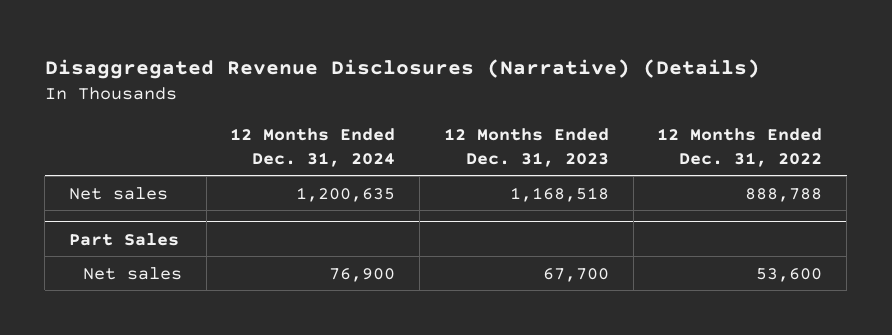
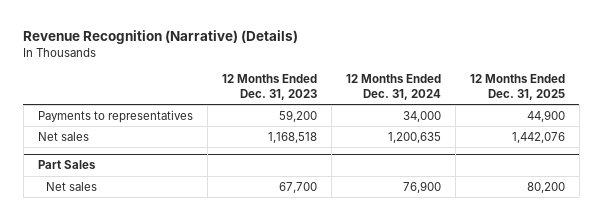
[44,58,760,79] Disaggregated Revenue Disclosures (Narrative) (Details) -> [23,30,299,45] Revenue Recognition (Narrative) (Details)
[657,127,823,167] 12 Months Ended Dec. 31, 2022 -> none
none -> [469,74,565,100] 12 Months Ended Dec. 31, 2025
none -> [37,109,193,123] Payments to representatives

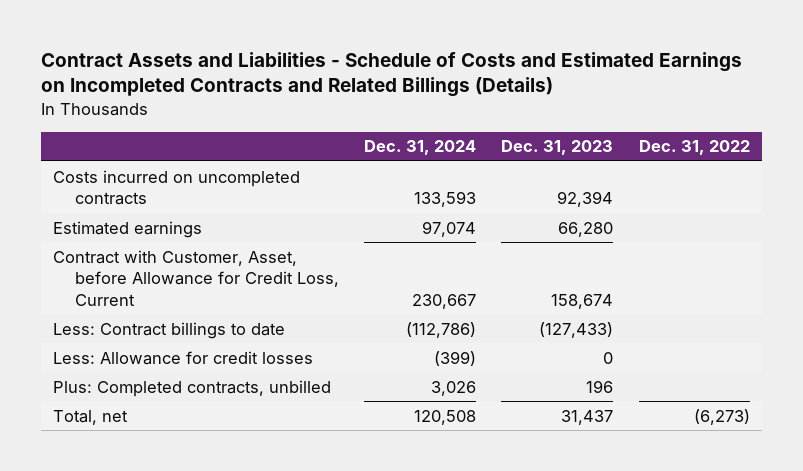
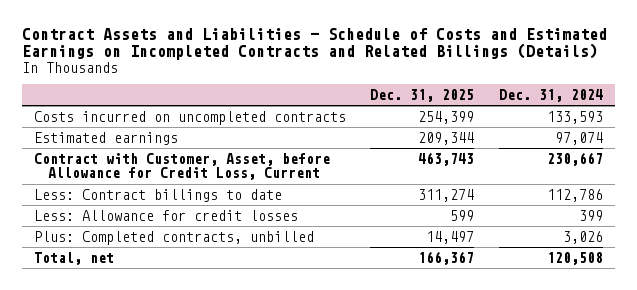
[501,140,614,156] Dec. 31, 2023 -> none
[638,140,750,156] Dec. 31, 2022 -> none
none -> [370,89,475,103] Dec. 31, 2025
[405,321,476,338] (112,786) -> [546,188,603,202] 112,786
[433,350,476,366] (399) -> [578,209,603,221] 399

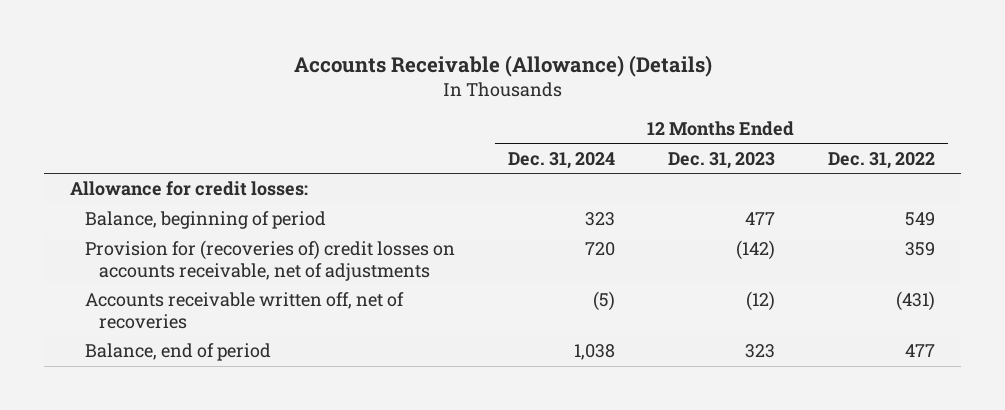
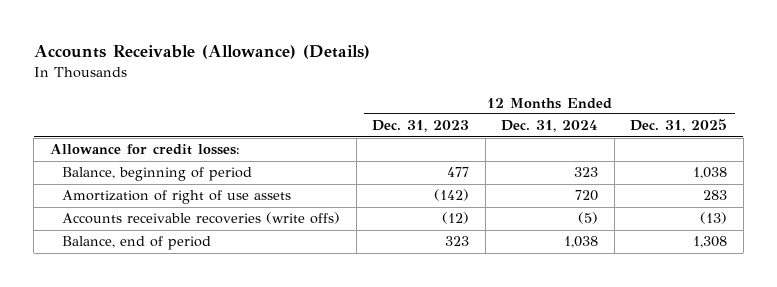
[827,151,935,169] Dec. 31, 2022 -> none
none -> [630,119,728,133] Dec. 31, 2025
[84,240,455,282] Provision for (recoveries of) credit losses on accounts receivable, net of adjustments -> [62,190,292,205] Amortization of right of use assets
[84,292,404,330] Accounts receivable written off, net of recoveries -> [62,212,341,225] Accounts receivable recoveries (write offs)

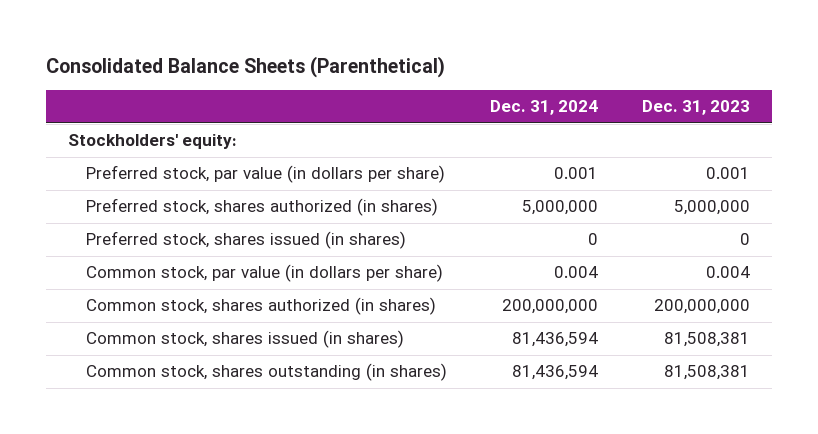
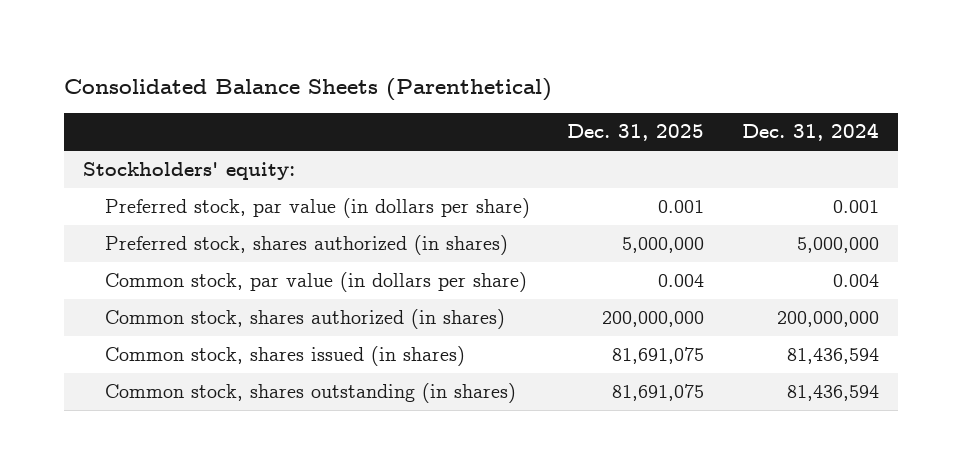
[641,100,750,116] Dec. 31, 2023 -> none
none -> [567,124,705,142] Dec. 31, 2025
[85,231,406,250] Preferred stock, shares issued (in shares) -> none

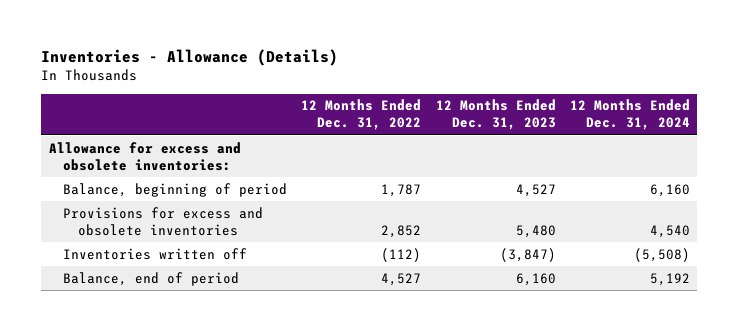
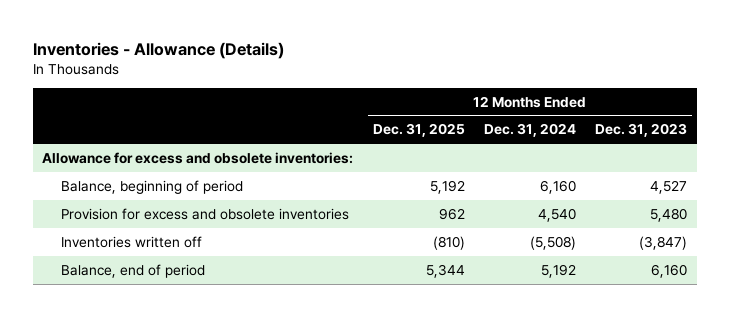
[301,99,422,131] 12 Months Ended Dec. 31, 2022 -> none
none -> [372,123,465,138] Dec. 31, 2025
[63,206,264,236] Provisions for excess and obsolete inventories -> [61,207,350,220] Provision for excess and obsolete inventories

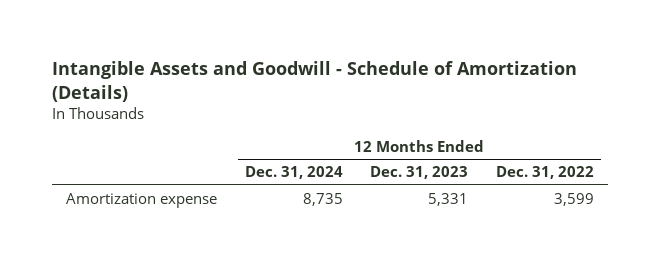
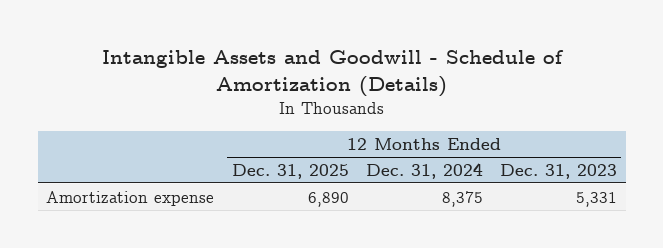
[495,166,594,180] Dec. 31, 2022 -> none
none -> [231,163,349,179] Dec. 31, 2025
[302,192,343,206] 8,735 -> [441,190,483,207] 8,375

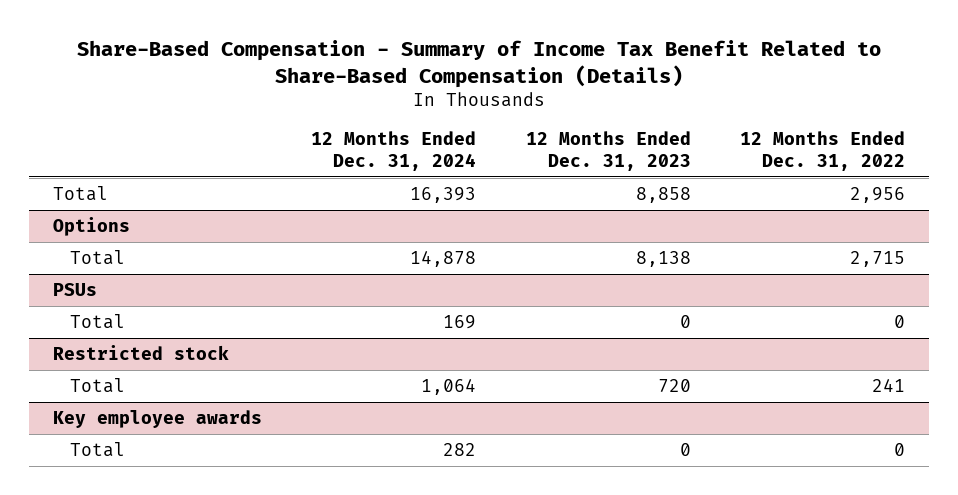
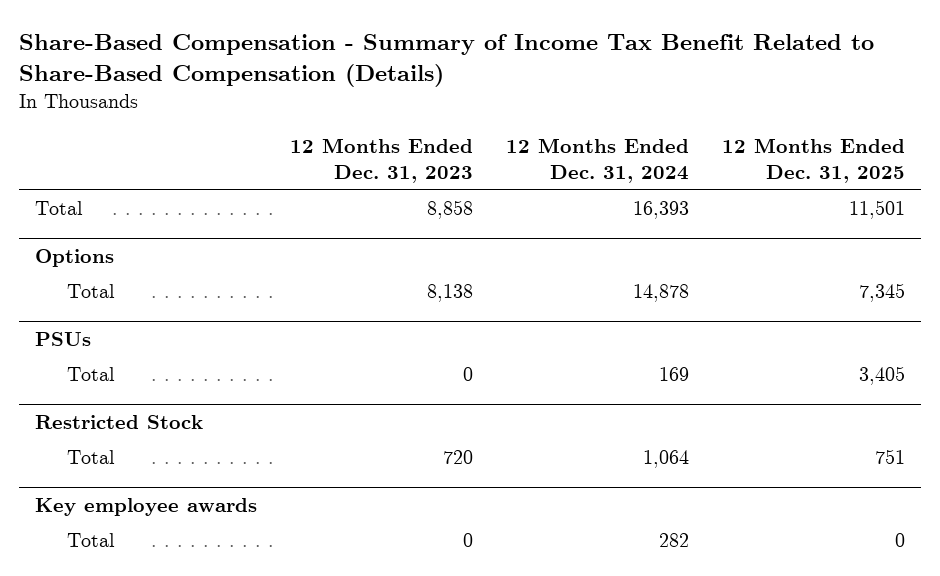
[739,131,905,171] 12 Months Ended Dec. 31, 2022 -> none
none -> [721,137,905,183] 12 Months Ended Dec. 31, 2025
[53,345,230,361] Restricted stock -> [35,414,204,429] Restricted Stock

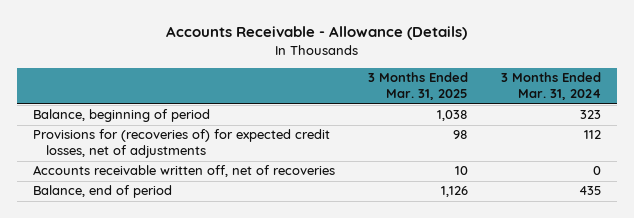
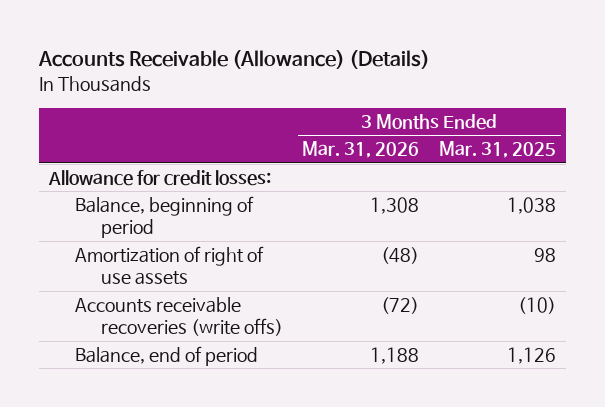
[166,26,468,41] Accounts Receivable - Allowance (Details) -> [38,50,431,70] Accounts Receivable (Allowance) (Details)
[500,72,601,101] 3 Months Ended Mar. 31, 2024 -> none
none -> [302,141,420,159] Mar. 31, 2026
none -> [47,170,271,187] Allowance for credit losses:
[33,129,331,159] Provisions for (recoveries of) for expected credit losses, net of adjustments -> none
none -> [75,246,265,286] Amortization of right of use assets
[33,165,336,178] Accounts receivable written off, net of recoveries -> [75,297,284,337] Accounts receivable recoveries (write offs)
[455,166,469,176] 10 -> [517,297,556,315] (10)

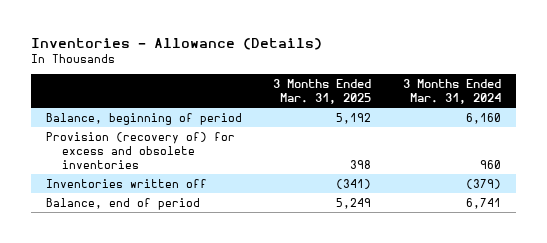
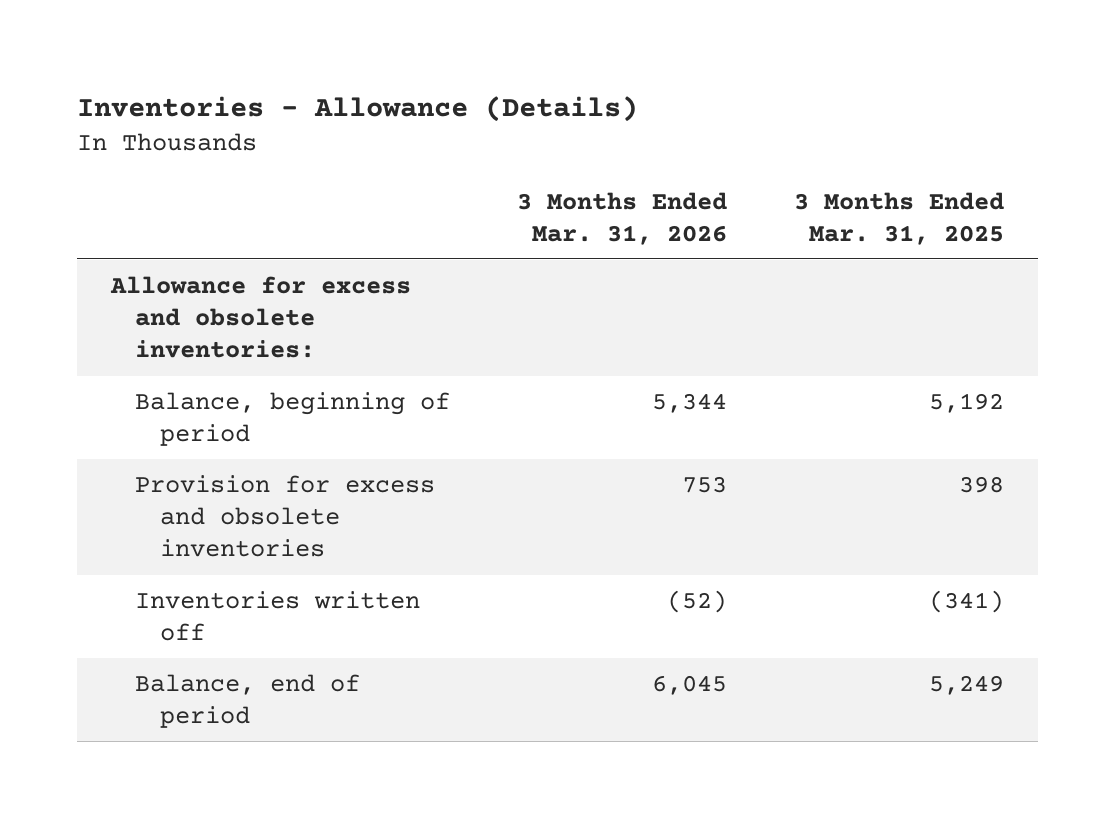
[402,79,501,104] 3 Months Ended Mar. 31, 2024 -> none
none -> [517,191,728,245] 3 Months Ended Mar. 31, 2026
none -> [109,275,411,359] Allowance for excess and obsolete inventories:
[46,131,236,169] Provision (recovery of) for excess and obsolete inventories -> [135,474,436,558] Provision for excess and obsolete inventories

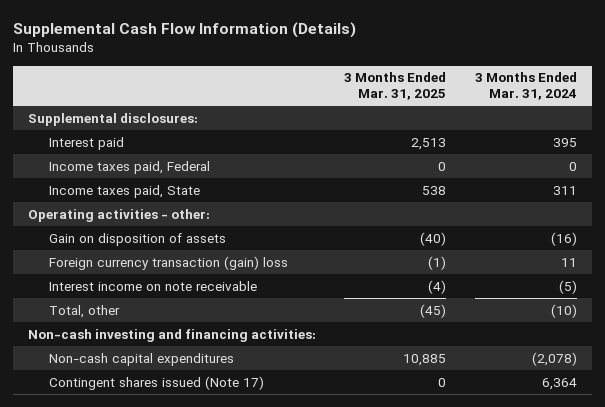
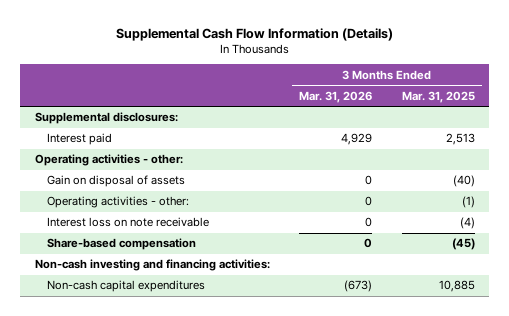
[475,72,578,101] 3 Months Ended Mar. 31, 2024 -> none
none -> [299,90,373,103] Mar. 31, 2026
[48,160,210,174] Income taxes paid, Federal -> none
[48,184,200,198] Income taxes paid, State -> none
[48,232,226,246] Gain on disposition of assets -> [46,175,185,188] Gain on disposal of assets
[48,255,288,270] Foreign currency transaction (gain) loss -> [46,196,189,209] Operating activities - other:
[48,280,257,291] Interest income on note receivable -> [46,217,209,228] Interest loss on note receivable
[48,304,120,318] Total, other -> [46,238,196,251] Share-based compensation
[48,375,264,390] Contingent shares issued (Note 17) -> none

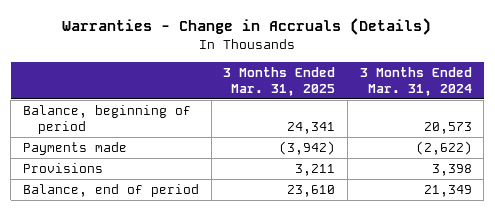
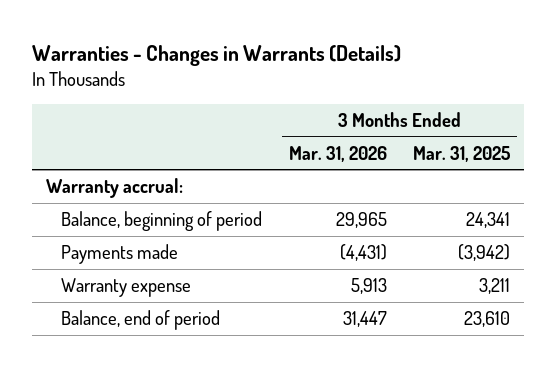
[62,18,432,36] Warranties - Change in Accruals (Details) -> [32,44,402,66] Warranties - Changes in Warrants (Details)
[359,67,472,97] 3 Months Ended Mar. 31, 2024 -> none
none -> [288,145,387,162] Mar. 31, 2026
none -> [45,178,183,199] Warranty accrual:
[23,163,104,174] Provisions -> [61,278,192,298] Warranty expense

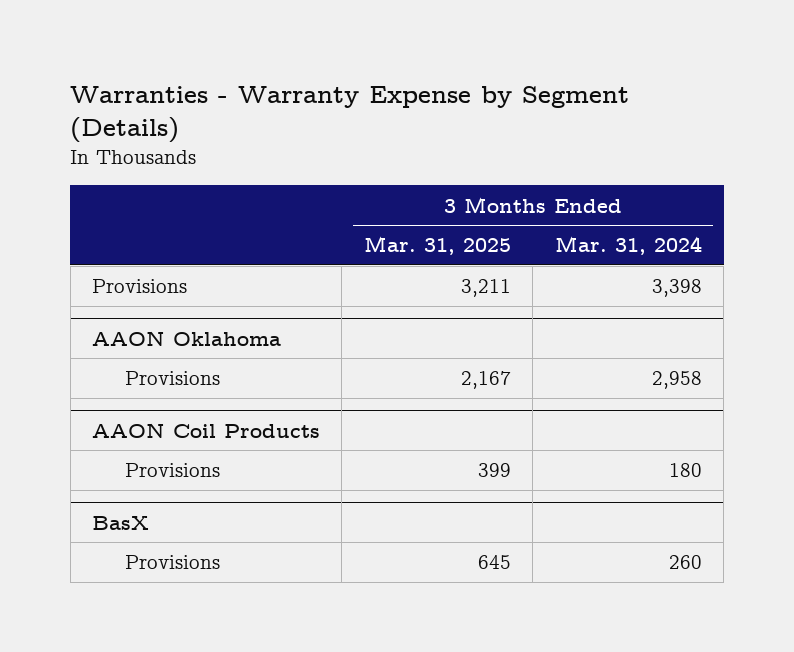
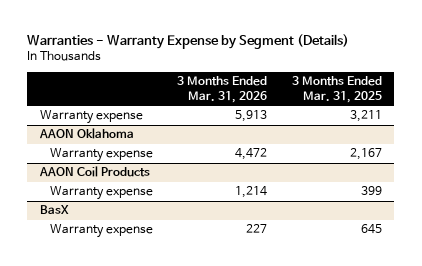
[554,236,702,256] Mar. 31, 2024 -> none
none -> [177,76,268,103] 3 Months Ended Mar. 31, 2026
[92,279,188,294] Provisions -> [39,110,143,125] Warranty expense
[125,371,221,386] Provisions -> [49,148,153,163] Warranty expense
[125,463,221,478] Provisions -> [49,186,153,201] Warranty expense
[125,555,221,570] Provisions -> [49,224,153,239] Warranty expense

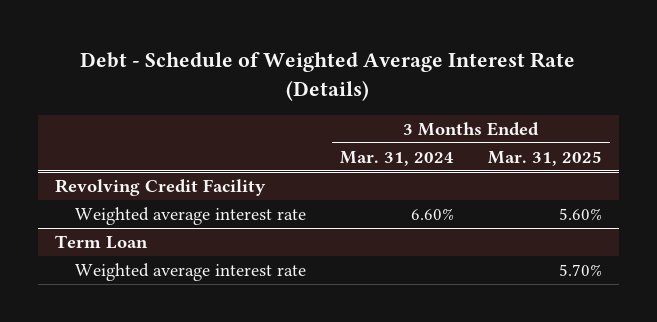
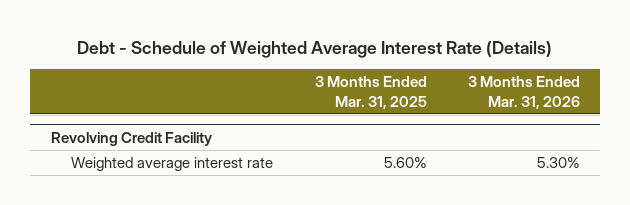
[340,150,455,166] Mar. 31, 2024 -> none
none -> [467,76,580,109] 3 Months Ended Mar. 31, 2026
[54,235,148,250] Term Loan -> none
[75,263,307,282] Weighted average interest rate -> none

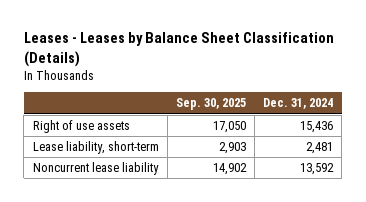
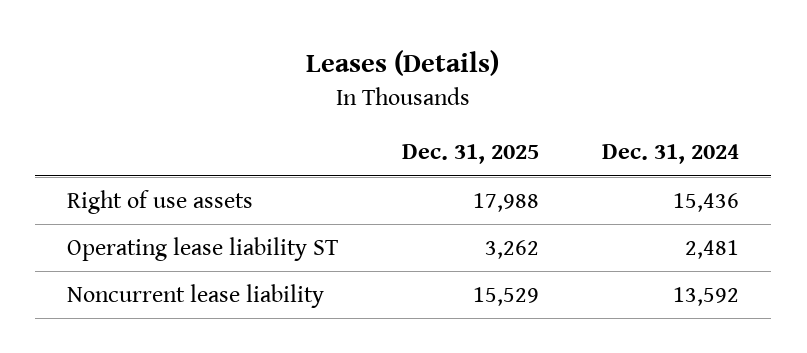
[23,32,334,67] Leases - Leases by Balance Sheet Classification (Details) -> [306,50,500,77] Leases (Details)
[175,98,246,111] Sep. 30, 2025 -> none
none -> [401,144,539,165] Dec. 31, 2025
[32,141,159,155] Lease liability, short-term -> [67,237,339,262] Operating lease liability ST

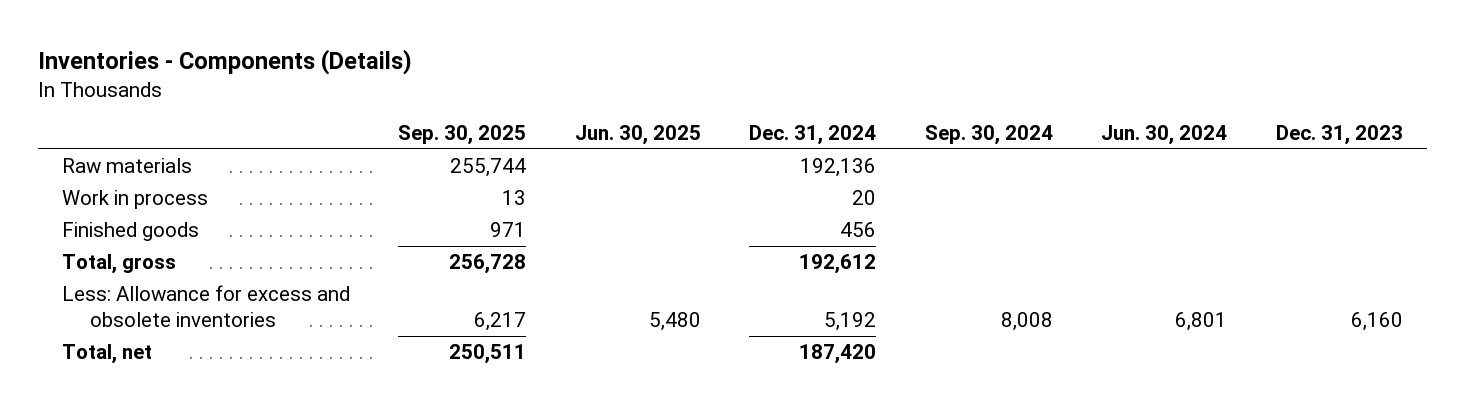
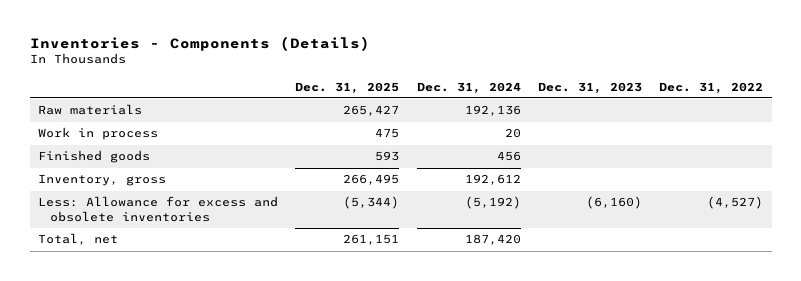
[398,125,527,146] Sep. 30, 2025 -> none
[574,125,701,146] Jun. 30, 2025 -> none
[924,125,1053,146] Sep. 30, 2024 -> none
[1101,125,1228,146] Jun. 30, 2024 -> none
none -> [295,81,400,94] Dec. 31, 2025
none -> [659,81,764,94] Dec. 31, 2022
[61,254,176,275] Total, gross -> [38,174,167,187] Inventory, gross
[824,312,877,332] 5,192 -> [464,196,521,210] (5,192)
[1351,312,1404,332] 6,160 -> [585,196,642,210] (6,160)

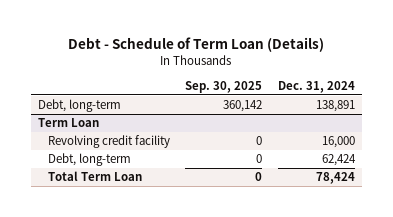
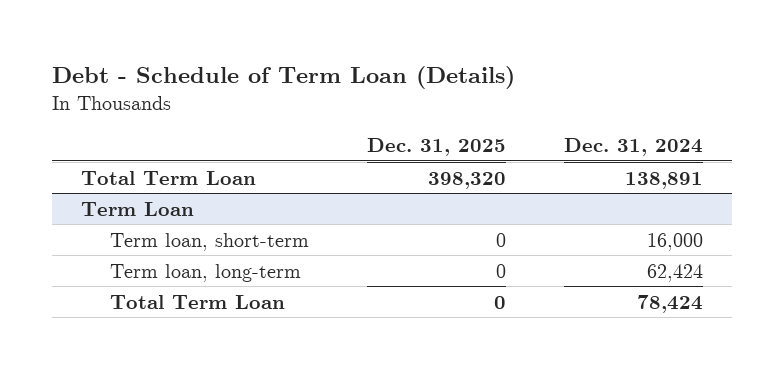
[185,80,263,93] Sep. 30, 2025 -> none
none -> [366,137,506,156] Dec. 31, 2025
[38,99,122,113] Debt, long-term -> [81,170,257,185] Total Term Loan
[47,135,170,149] Revolving credit facility -> [109,232,309,251] Term loan, short-term
[47,153,131,167] Debt, long-term -> [109,263,301,282] Term loan, long-term

